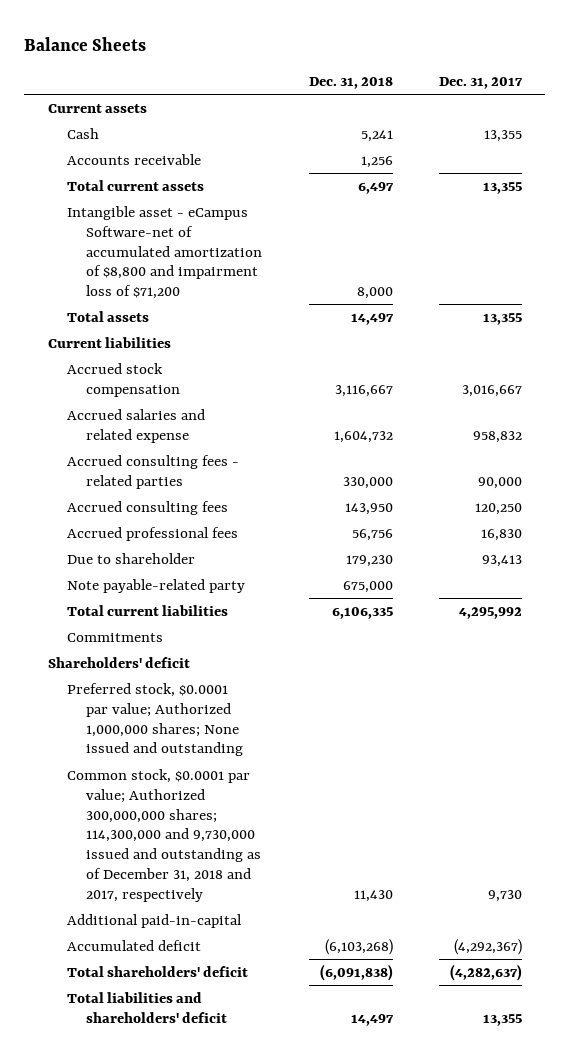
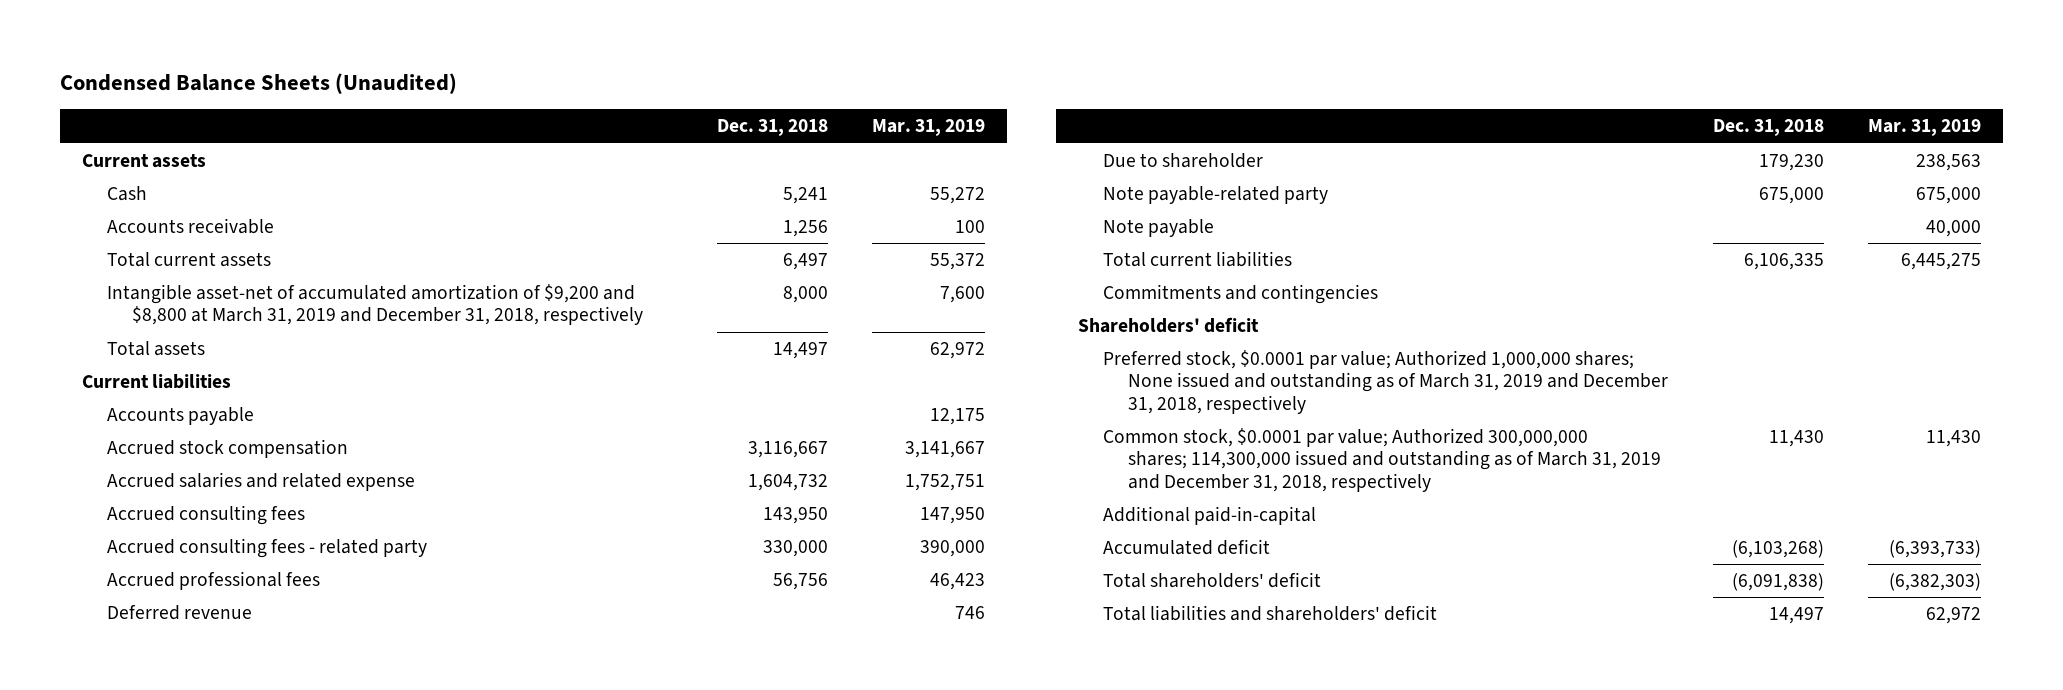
[24,36,147,51] Balance Sheets -> [59,73,457,95] Condensed Balance Sheets (Unaudited)
[439,76,524,89] Dec. 31, 2017 -> none
none -> [872,119,986,137] Mar. 31, 2019
[66,205,263,300] Intangible asset - eCampus Software-net of accumulated amortization of $8,800 and impairment loss of $71,200 -> [107,284,644,326] Intangible asset-net of accumulated amortization of $9,200 and $8,800 at March 31, 2019 and December 31, 2018, respectively
none -> [107,407,255,426] Accounts payable
[66,454,239,489] Accrued consulting fees - related parties -> none
none -> [107,538,428,559] Accrued consulting fees - related party
none -> [107,605,253,621] Deferred revenue
none -> [1103,219,1215,238] Note payable
[66,632,163,642] Commitments -> [1103,284,1379,305] Commitments and contingencies
[66,682,244,757] Preferred stock, $0.0001 par value; Authorized 1,000,000 shares; None issued and outstanding -> [1103,350,1669,414] Preferred stock, $0.0001 par value; Authorized 1,000,000 shares; None issued and outstanding as of March 31, 2019 and December 31, 2018, respectively
[66,768,262,903] Common stock, $0.0001 par value; Authorized 300,000,000 shares; 114,300,000 and 9,730,000 issued and outstanding as of December 31, 2018 and 2017, respectively -> [1103,428,1662,492] Common stock, $0.0001 par value; Authorized 300,000,000 shares; 114,300,000 issued and outstanding as of March 31, 2019 and December 31, 2018, respectively

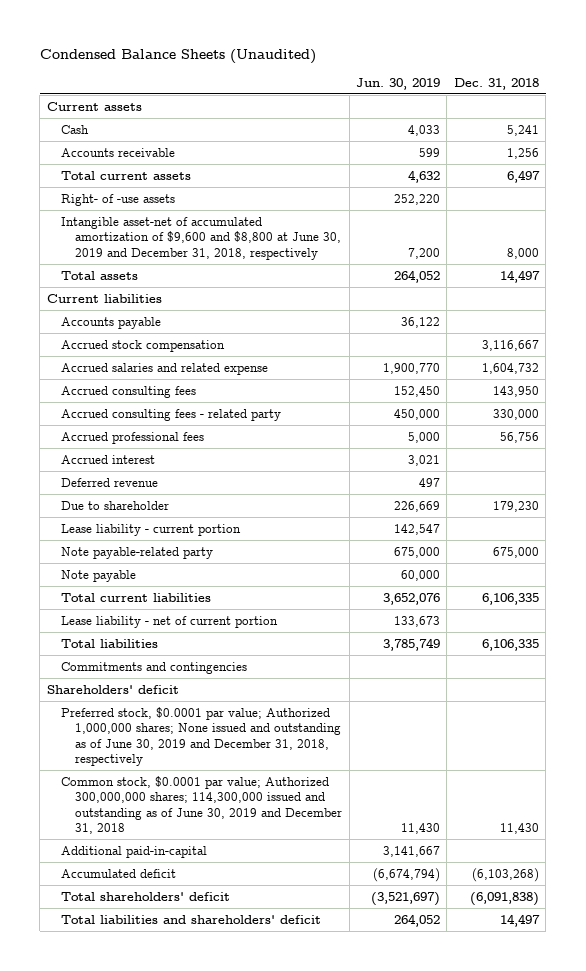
[872,119,986,137] Mar. 31, 2019 -> none
none -> [355,77,440,90] Jun. 30, 2019
none -> [60,193,175,206] Right- of -use assets
[107,284,644,326] Intangible asset-net of accumulated amortization of $9,200 and $8,800 at March 31, 2019 and December 31, 2018, respectively -> [60,216,342,260] Intangible asset-net of accumulated amortization of $9,600 and $8,800 at June 30, 2019 and December 31, 2018, respectively
none -> [60,454,155,464] Accrued interest
none -> [60,523,241,536] Lease liability - current portion
none -> [60,615,278,628] Lease liability - net of current portion
none -> [60,638,158,648] Total liabilities
[1103,350,1669,414] Preferred stock, $0.0001 par value; Authorized 1,000,000 shares; None issued and outstanding as of March 31, 2019 and December 31, 2018, respectively -> [60,706,342,767] Preferred stock, $0.0001 par value; Authorized 1,000,000 shares; None issued and outstanding as of June 30, 2019 and December 31, 2018, respectively
[1103,428,1662,492] Common stock, $0.0001 par value; Authorized 300,000,000 shares; 114,300,000 issued and outstanding as of March 31, 2019 and December 31, 2018, respectively -> [60,775,343,835] Common stock, $0.0001 par value; Authorized 300,000,000 shares; 114,300,000 issued and outstanding as of June 30, 2019 and December 31, 2018

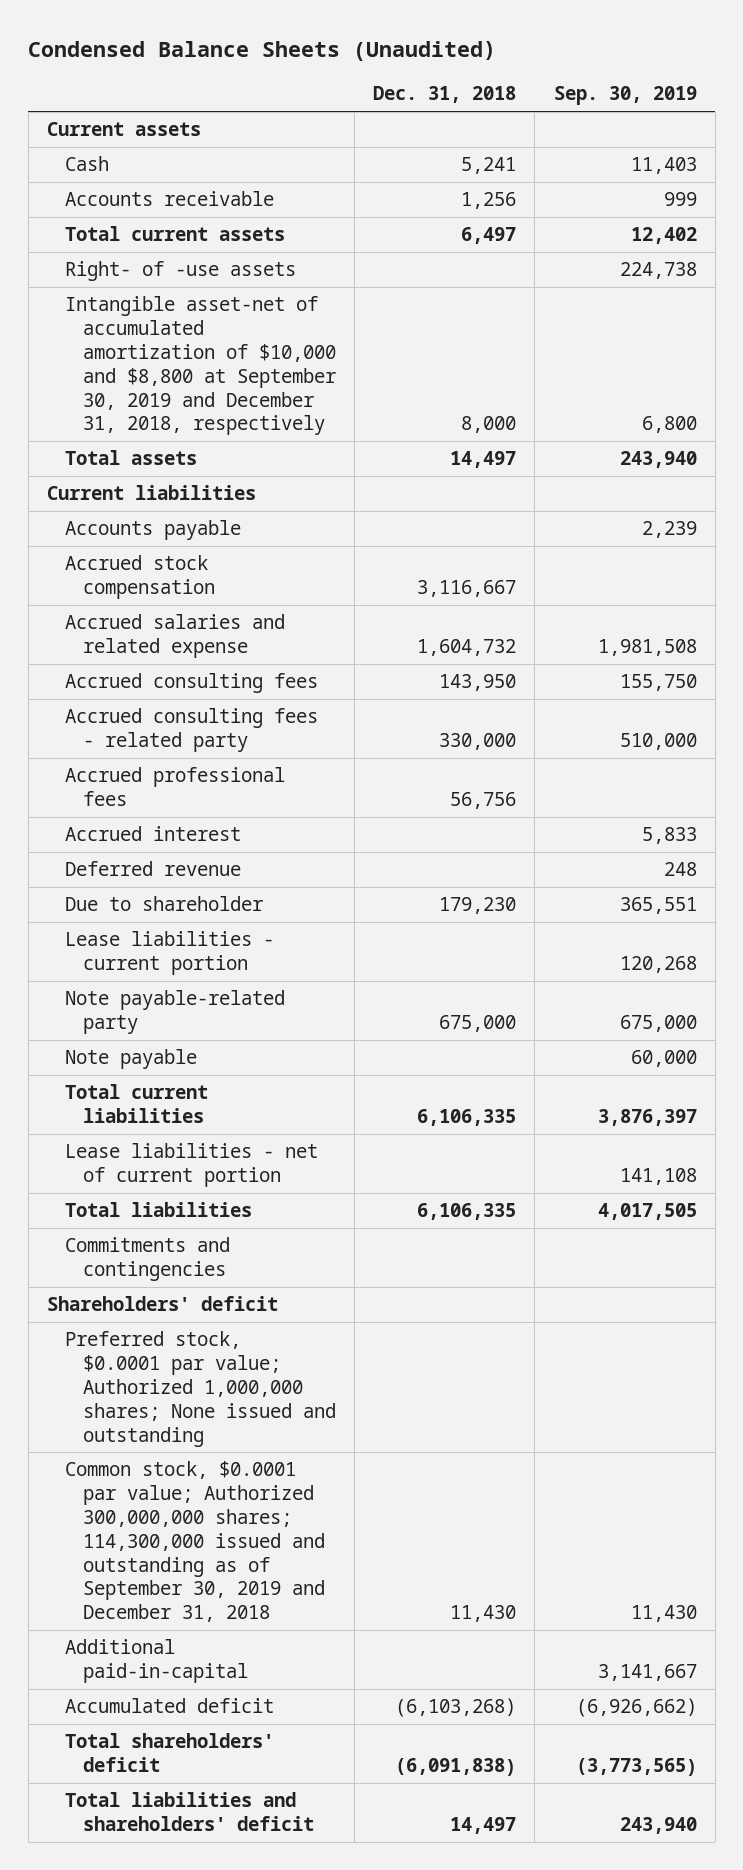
[355,77,440,90] Jun. 30, 2019 -> none
none -> [553,86,697,106] Sep. 30, 2019
[60,216,342,260] Intangible asset-net of accumulated amortization of $9,600 and $8,800 at June 30, 2019 and December 31, 2018, respectively -> [64,296,336,436] Intangible asset-net of accumulated amortization of $10,000 and $8,800 at September 30, 2019 and December 31, 2018, respectively
[60,523,241,536] Lease liability - current portion -> [64,931,274,976] Lease liabilities - current portion
[60,615,278,628] Lease liability - net of current portion -> [64,1143,318,1188] Lease liabilities - net of current portion
[60,706,342,767] Preferred stock, $0.0001 par value; Authorized 1,000,000 shares; None issued and outstanding as of June 30, 2019 and December 31, 2018, respectively -> [64,1331,336,1447] Preferred stock, $0.0001 par value; Authorized 1,000,000 shares; None issued and outstanding
[60,775,343,835] Common stock, $0.0001 par value; Authorized 300,000,000 shares; 114,300,000 issued and outstanding as of June 30, 2019 and December 31, 2018 -> [64,1461,325,1623] Common stock, $0.0001 par value; Authorized 300,000,000 shares; 114,300,000 issued and outstanding as of September 30, 2019 and December 31, 2018

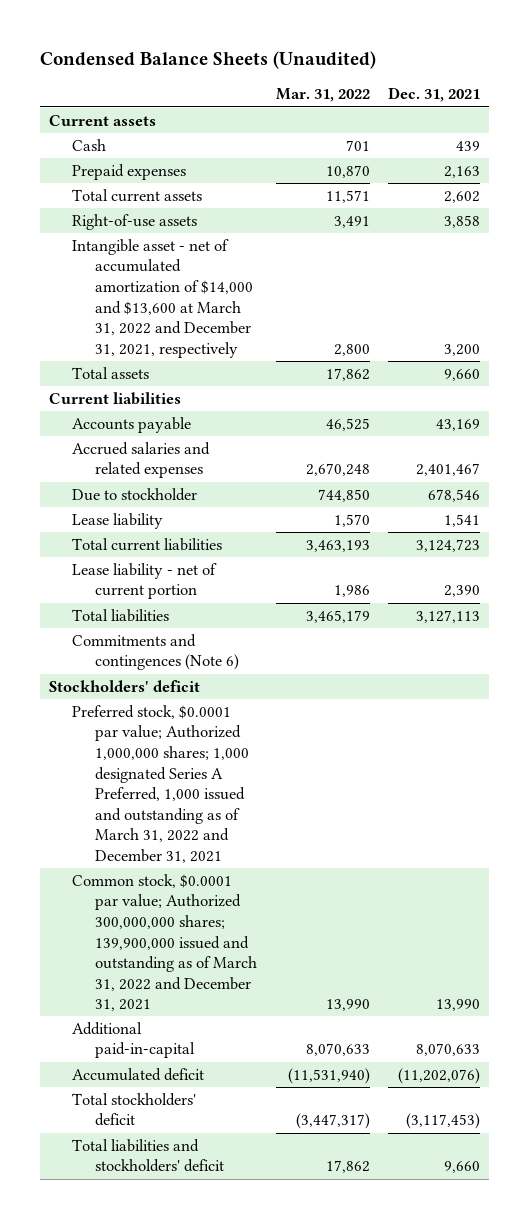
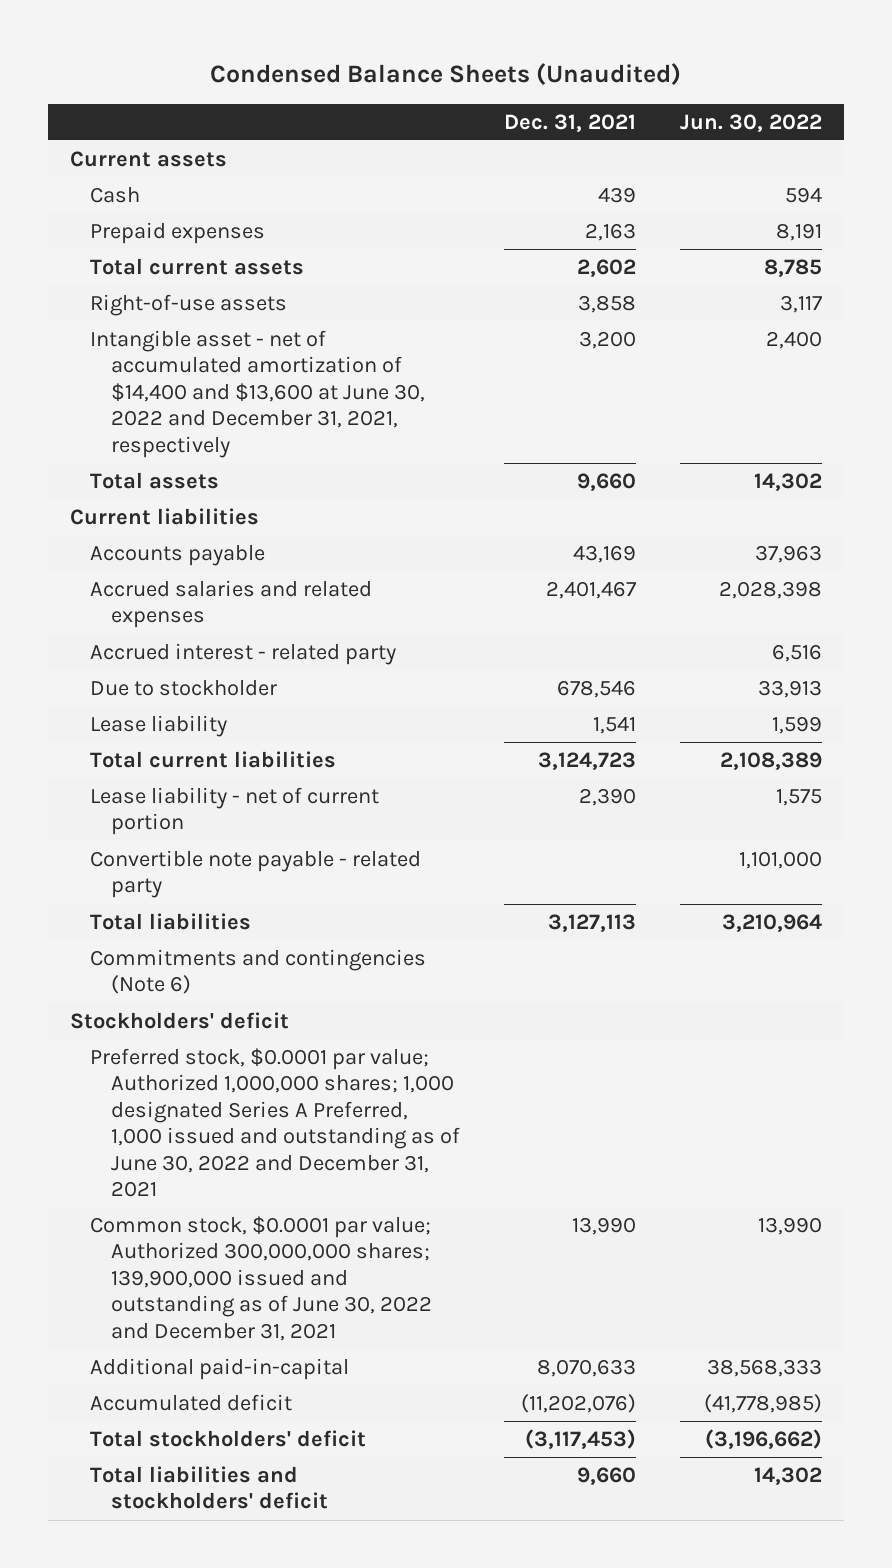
[275,88,370,103] Mar. 31, 2022 -> none
none -> [680,113,823,132] Jun. 30, 2022
[72,238,254,358] Intangible asset - net of accumulated amortization of $14,000 and $13,600 at March 31, 2022 and December 31, 2021, respectively -> [90,330,425,458] Intangible asset - net of accumulated amortization of $14,400 and $13,600 at June 30, 2022 and December 31, 2021, respectively
none -> [90,643,397,666] Accrued interest - related party
none -> [90,850,422,899] Convertible note payable - related party
[72,633,240,671] Commitments and contingences (Note 6) -> [90,949,427,995] Commitments and contingencies (Note 6)
[72,704,250,863] Preferred stock, $0.0001 par value; Authorized 1,000,000 shares; 1,000 designated Series A Preferred, 1,000 issued and outstanding as of March 31, 2022 and December 31, 2021 -> [90,1048,460,1198] Preferred stock, $0.0001 par value; Authorized 1,000,000 shares; 1,000 designated Series A Preferred, 1,000 issued and outstanding as of June 30, 2022 and December 31, 2021
[72,873,258,1012] Common stock, $0.0001 par value; Authorized 300,000,000 shares; 139,900,000 issued and outstanding as of March 31, 2022 and December 31, 2021 -> [90,1216,432,1341] Common stock, $0.0001 par value; Authorized 300,000,000 shares; 139,900,000 issued and outstanding as of June 30, 2022 and December 31, 2021

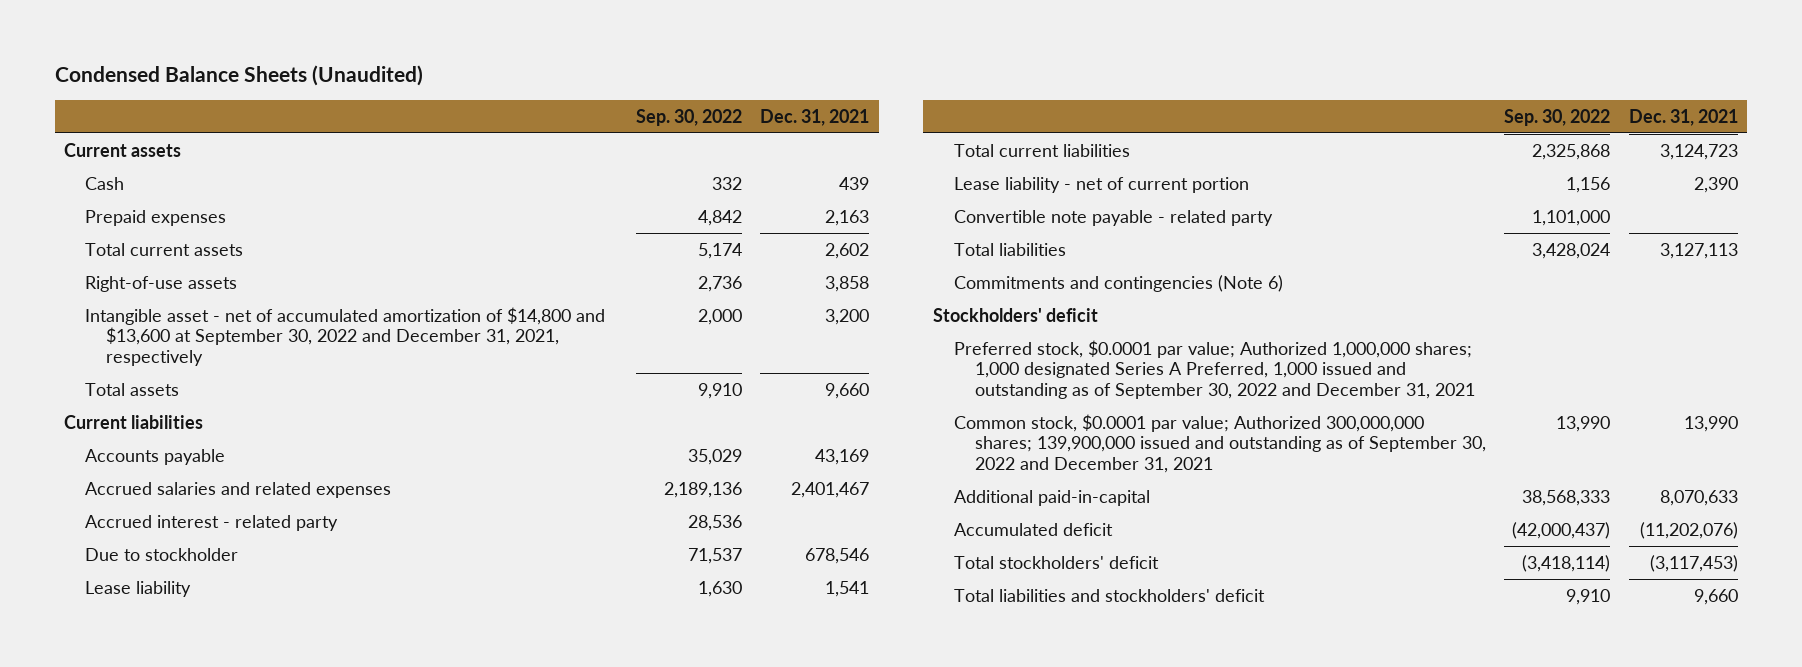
[680,113,823,132] Jun. 30, 2022 -> none
none -> [635,108,742,126] Sep. 30, 2022
[90,330,425,458] Intangible asset - net of accumulated amortization of $14,400 and $13,600 at June 30, 2022 and December 31, 2021, respectively -> [85,306,606,366] Intangible asset - net of accumulated amortization of $14,800 and $13,600 at September 30, 2022 and December 31, 2021, respectively
[90,1048,460,1198] Preferred stock, $0.0001 par value; Authorized 1,000,000 shares; 1,000 designated Series A Preferred, 1,000 issued and outstanding as of June 30, 2022 and December 31, 2021 -> [953,339,1475,399] Preferred stock, $0.0001 par value; Authorized 1,000,000 shares; 1,000 designated Series A Preferred, 1,000 issued and outstanding as of September 30, 2022 and December 31, 2021
[90,1216,432,1341] Common stock, $0.0001 par value; Authorized 300,000,000 shares; 139,900,000 issued and outstanding as of June 30, 2022 and December 31, 2021 -> [953,413,1486,473] Common stock, $0.0001 par value; Authorized 300,000,000 shares; 139,900,000 issued and outstanding as of September 30, 2022 and December 31, 2021

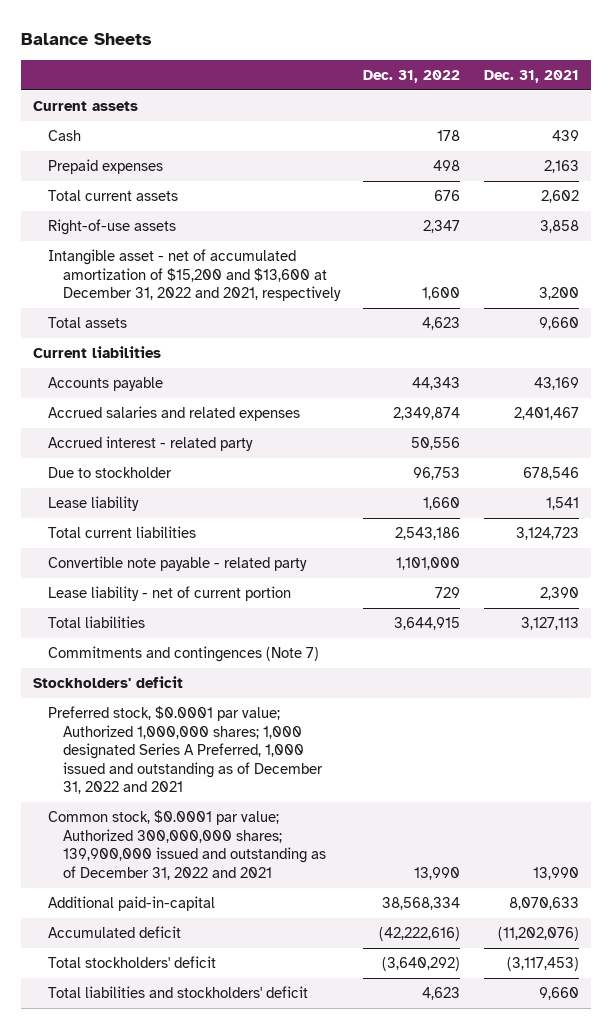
[54,65,423,87] Condensed Balance Sheets (Unaudited) -> [21,32,153,45] Balance Sheets
[635,108,742,126] Sep. 30, 2022 -> none
none -> [363,69,461,83] Dec. 31, 2022
[85,306,606,366] Intangible asset - net of accumulated amortization of $14,800 and $13,600 at September 30, 2022 and December 31, 2021, respectively -> [47,249,341,302] Intangible asset - net of accumulated amortization of $15,200 and $13,600 at December 31, 2022 and 2021, respectively
[953,176,1249,193] Lease liability - net of current portion -> [47,586,291,602] Lease liability - net of current portion
[953,274,1283,292] Commitments and contingencies (Note 6) -> [47,646,319,663] Commitments and contingences (Note 7)
[953,339,1475,399] Preferred stock, $0.0001 par value; Authorized 1,000,000 shares; 1,000 designated Series A Preferred, 1,000 issued and outstanding as of September 30, 2022 and December 31, 2021 -> [47,706,323,795] Preferred stock, $0.0001 par value; Authorized 1,000,000 shares; 1,000 designated Series A Preferred, 1,000 issued and outstanding as of December 31, 2022 and 2021
[953,413,1486,473] Common stock, $0.0001 par value; Authorized 300,000,000 shares; 139,900,000 issued and outstanding as of September 30, 2022 and December 31, 2021 -> [47,810,326,880] Common stock, $0.0001 par value; Authorized 300,000,000 shares; 139,900,000 issued and outstanding as of December 31, 2022 and 2021

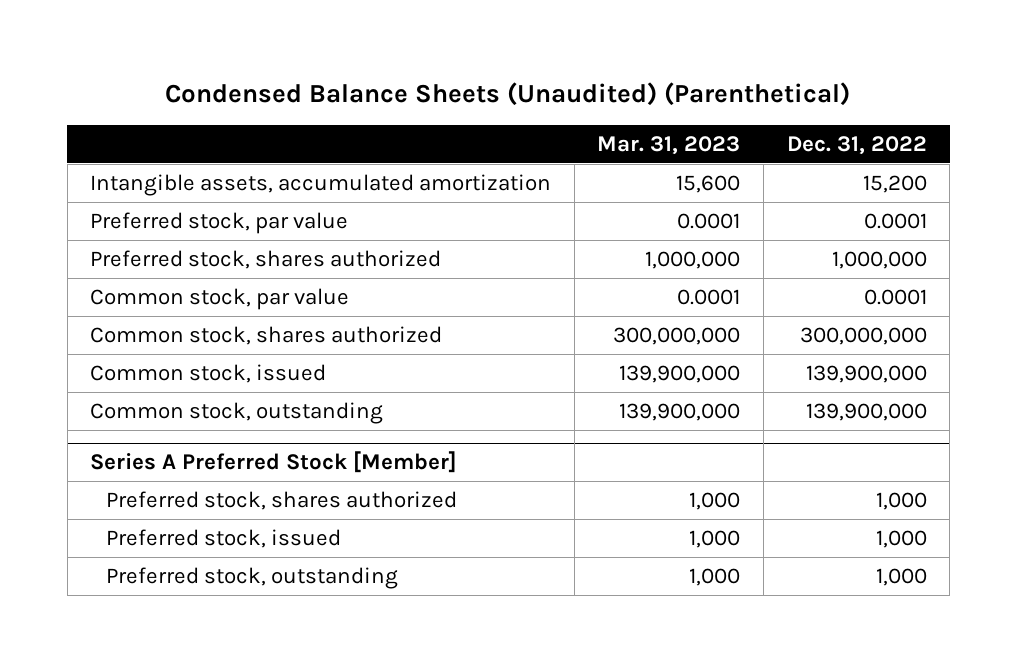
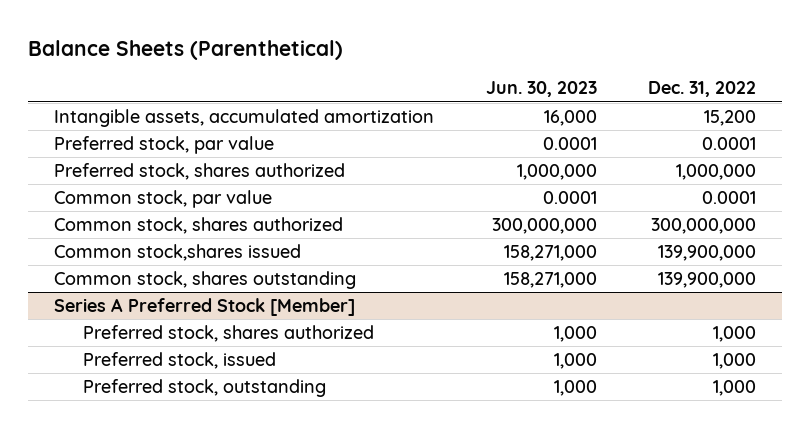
[165,82,851,107] Condensed Balance Sheets (Unaudited) (Parenthetical) -> [28,40,344,61] Balance Sheets (Parenthetical)
[597,136,741,156] Mar. 31, 2023 -> none
none -> [485,81,597,98] Jun. 30, 2023
[90,363,327,383] Common stock, issued -> [53,244,301,262] Common stock,shares issued
[90,401,384,424] Common stock, outstanding -> [53,271,356,290] Common stock, shares outstanding

